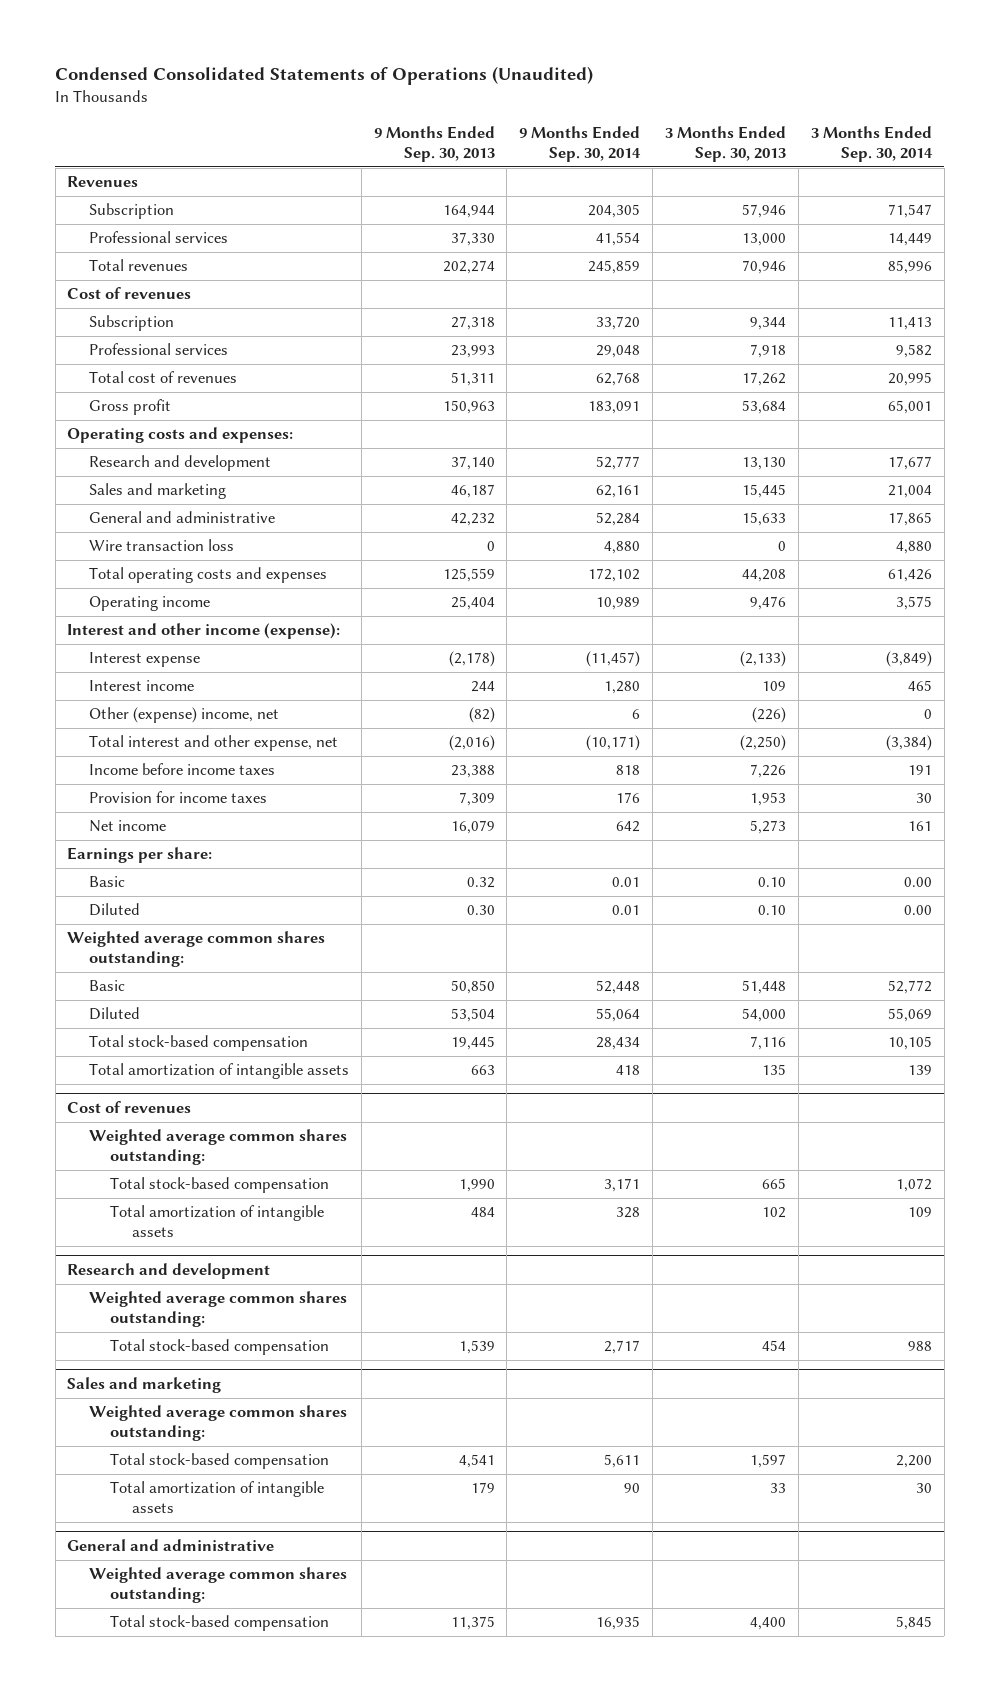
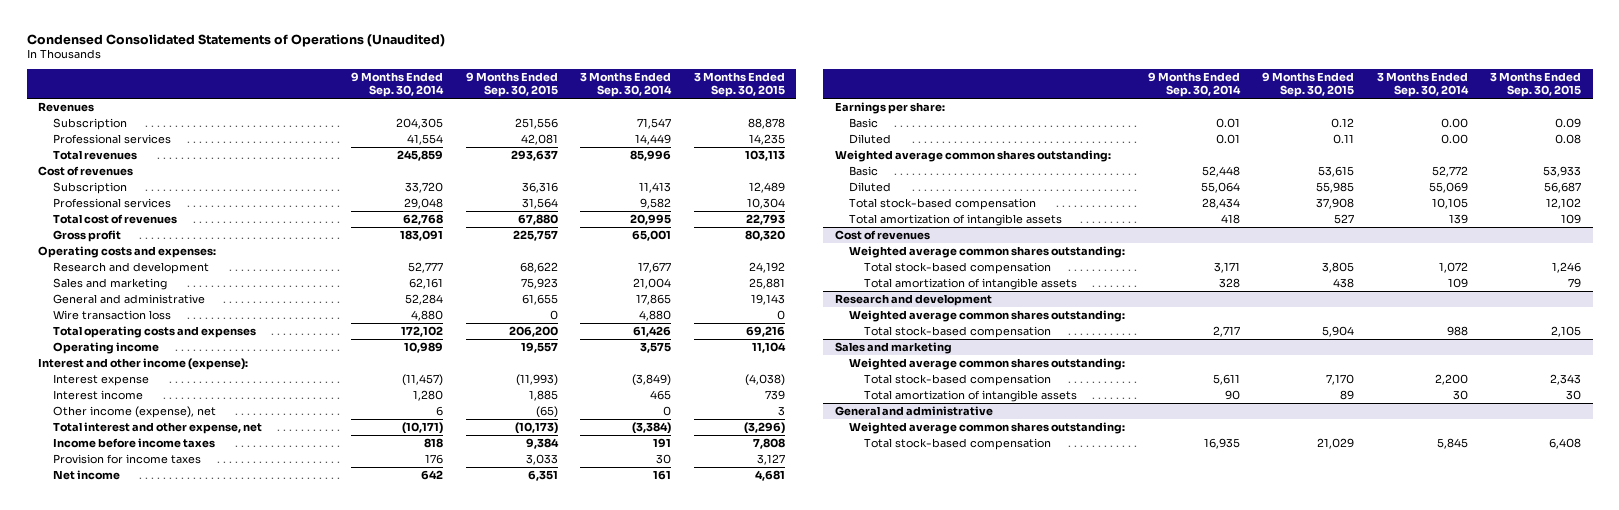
[373,125,495,162] 9 Months Ended Sep. 30, 2013 -> none
[665,125,787,162] 3 Months Ended Sep. 30, 2013 -> none
none -> [465,72,558,98] 9 Months Ended Sep. 30, 2015
none -> [693,72,785,98] 3 Months Ended Sep. 30, 2015
[88,707,279,724] Other (expense) income, net -> [52,405,216,418] Other income (expense), net

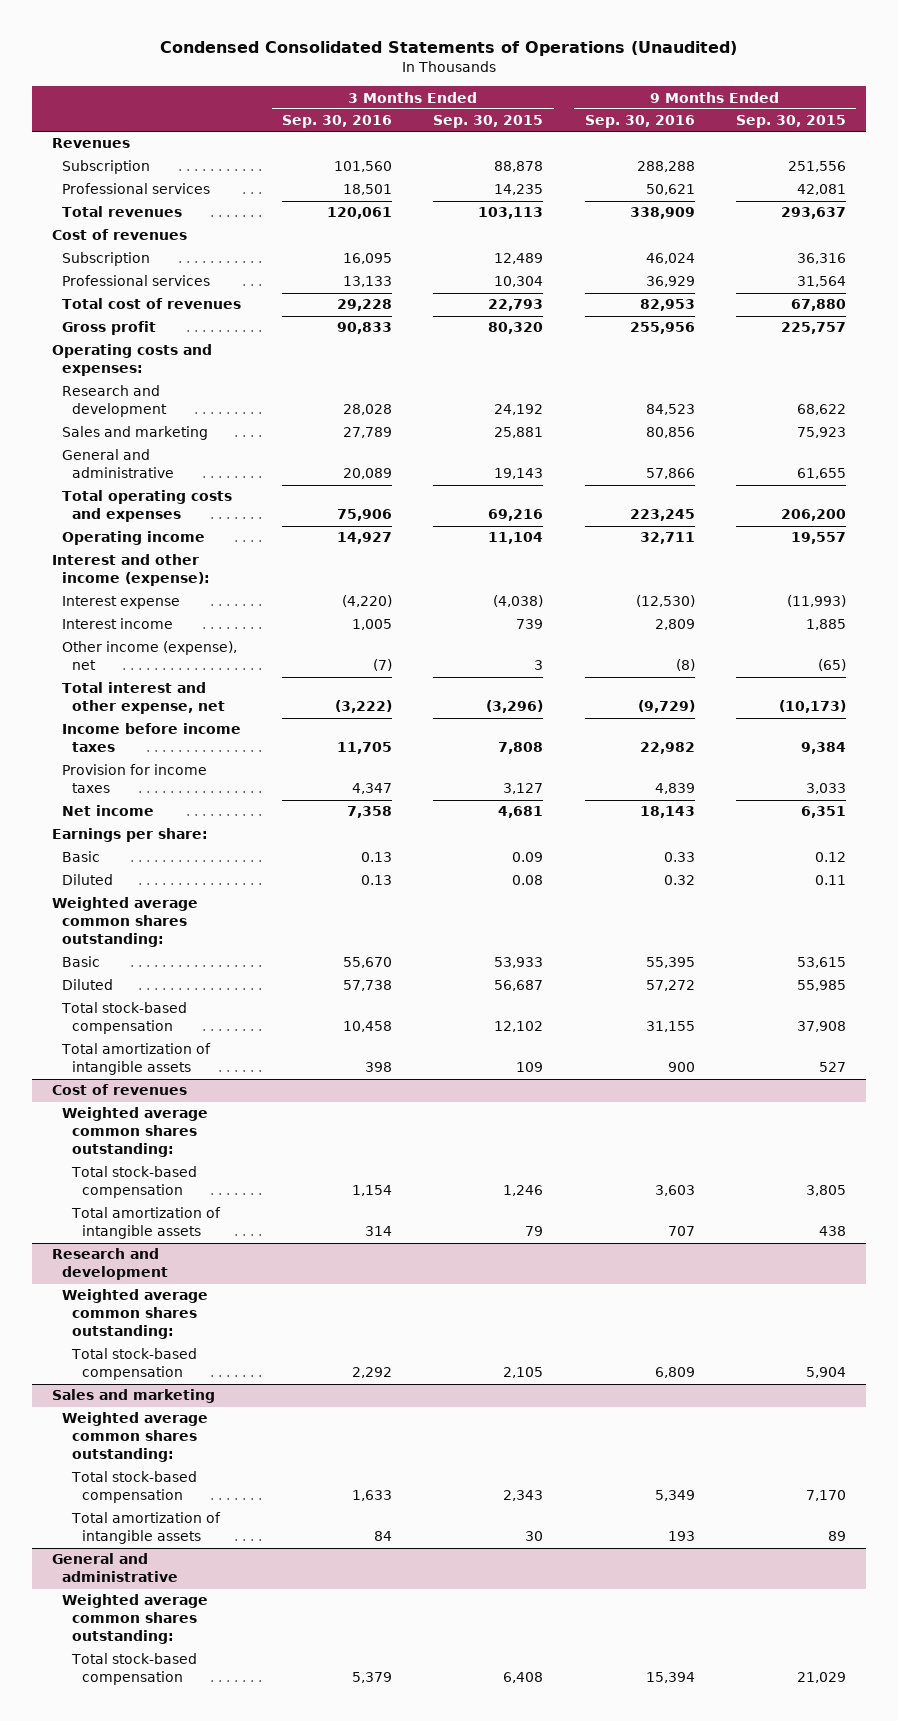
[351,72,445,98] 9 Months Ended Sep. 30, 2014 -> none
[580,72,673,98] 3 Months Ended Sep. 30, 2014 -> none
none -> [282,115,393,129] Sep. 30, 2016
none -> [584,115,695,129] Sep. 30, 2016
[52,309,171,320] Wire transaction loss -> none

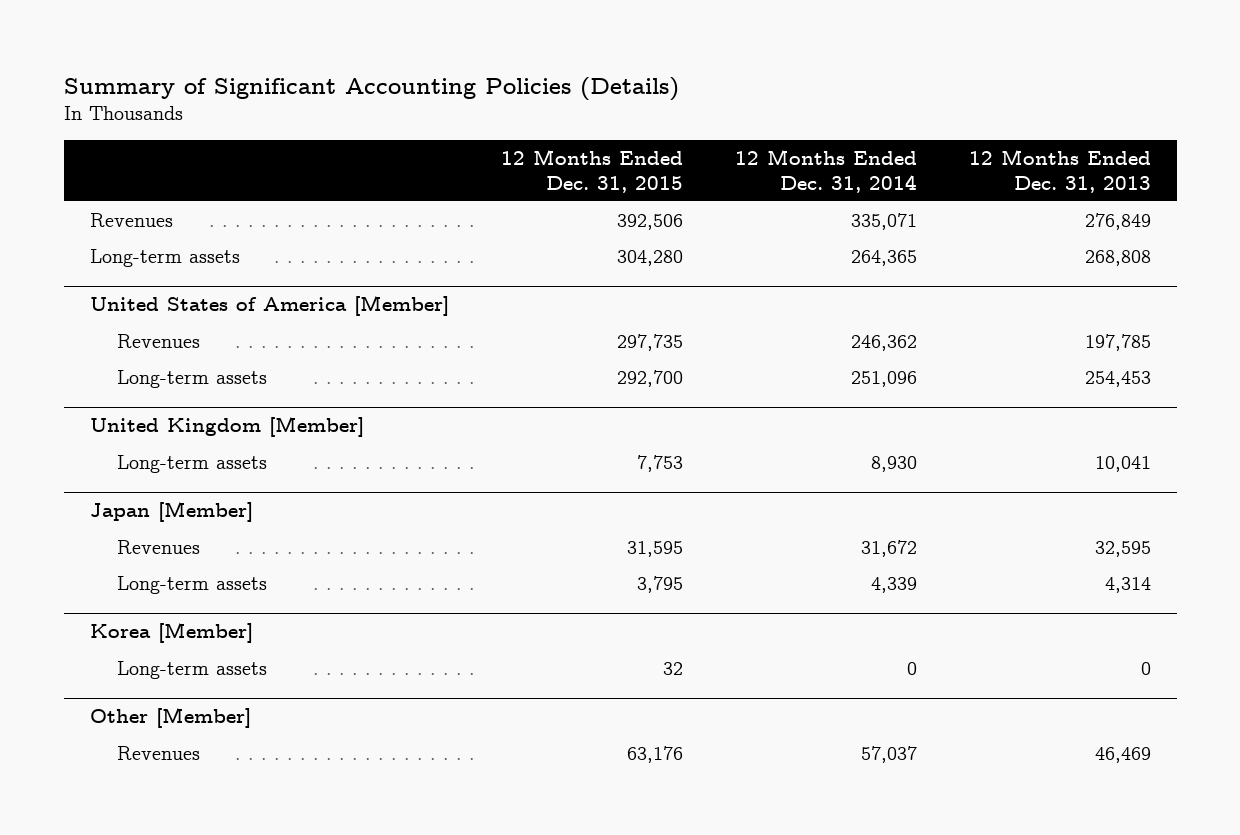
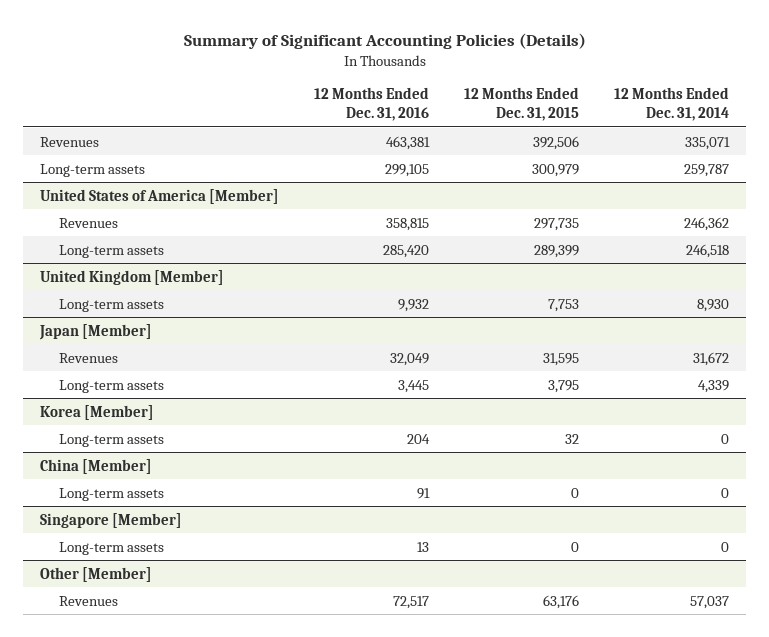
[968,148,1151,193] 12 Months Ended Dec. 31, 2013 -> none
none -> [314,87,430,122] 12 Months Ended Dec. 31, 2016
[616,249,683,266] 304,280 -> [532,163,580,177] 300,979
[850,249,917,266] 264,365 -> [684,163,730,177] 259,787
[616,369,683,387] 292,700 -> [534,244,580,258] 289,399
[850,370,917,387] 251,096 -> [686,243,730,258] 246,518
none -> [40,458,153,474] China [Member]
none -> [59,487,165,501] Long-term assets
none -> [40,512,183,528] Singapore [Member]
none -> [59,541,165,555] Long-term assets

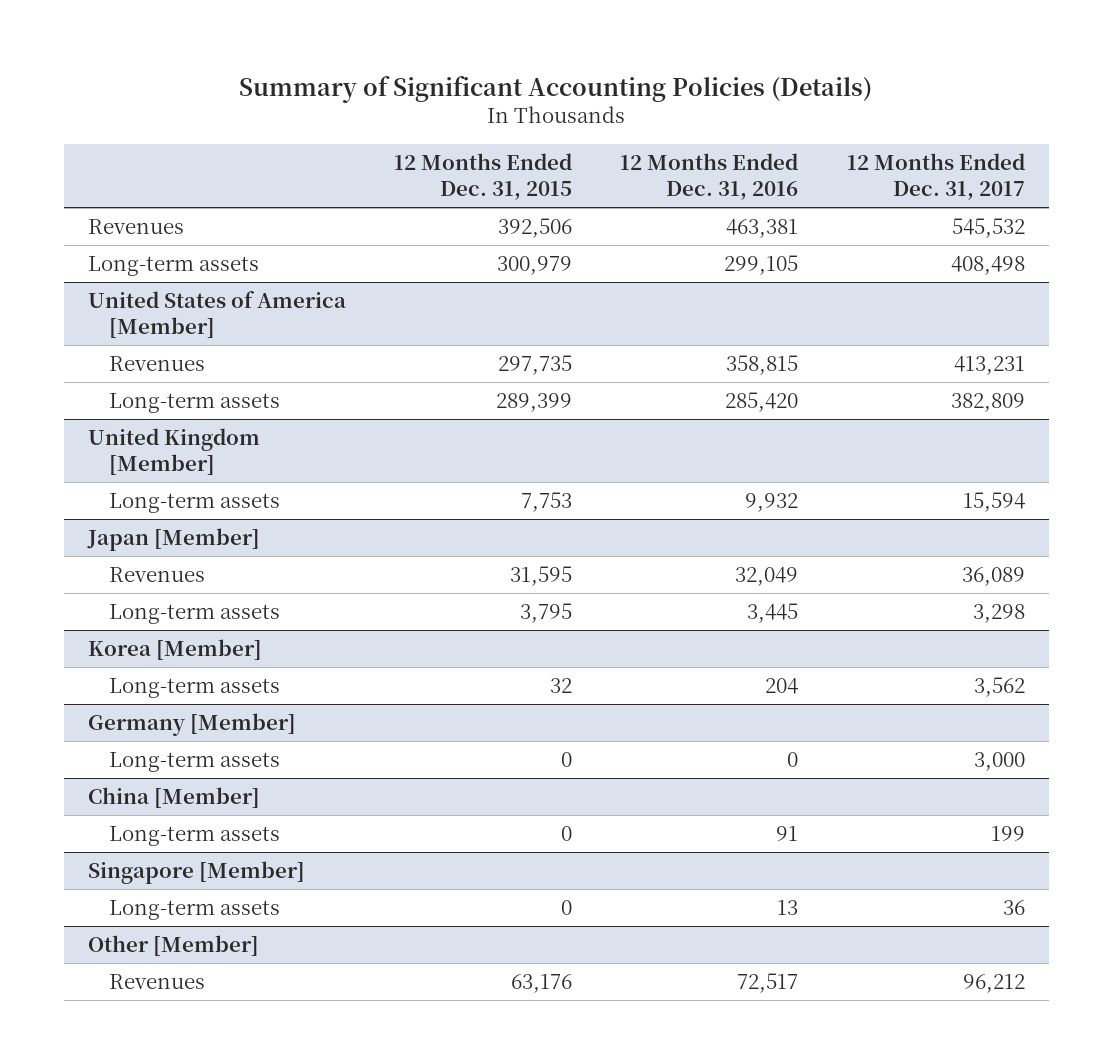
[614,87,730,122] 12 Months Ended Dec. 31, 2014 -> none
none -> [846,153,1025,200] 12 Months Ended Dec. 31, 2017
none -> [88,713,297,737] Germany [Member]
none -> [108,752,280,773] Long-term assets

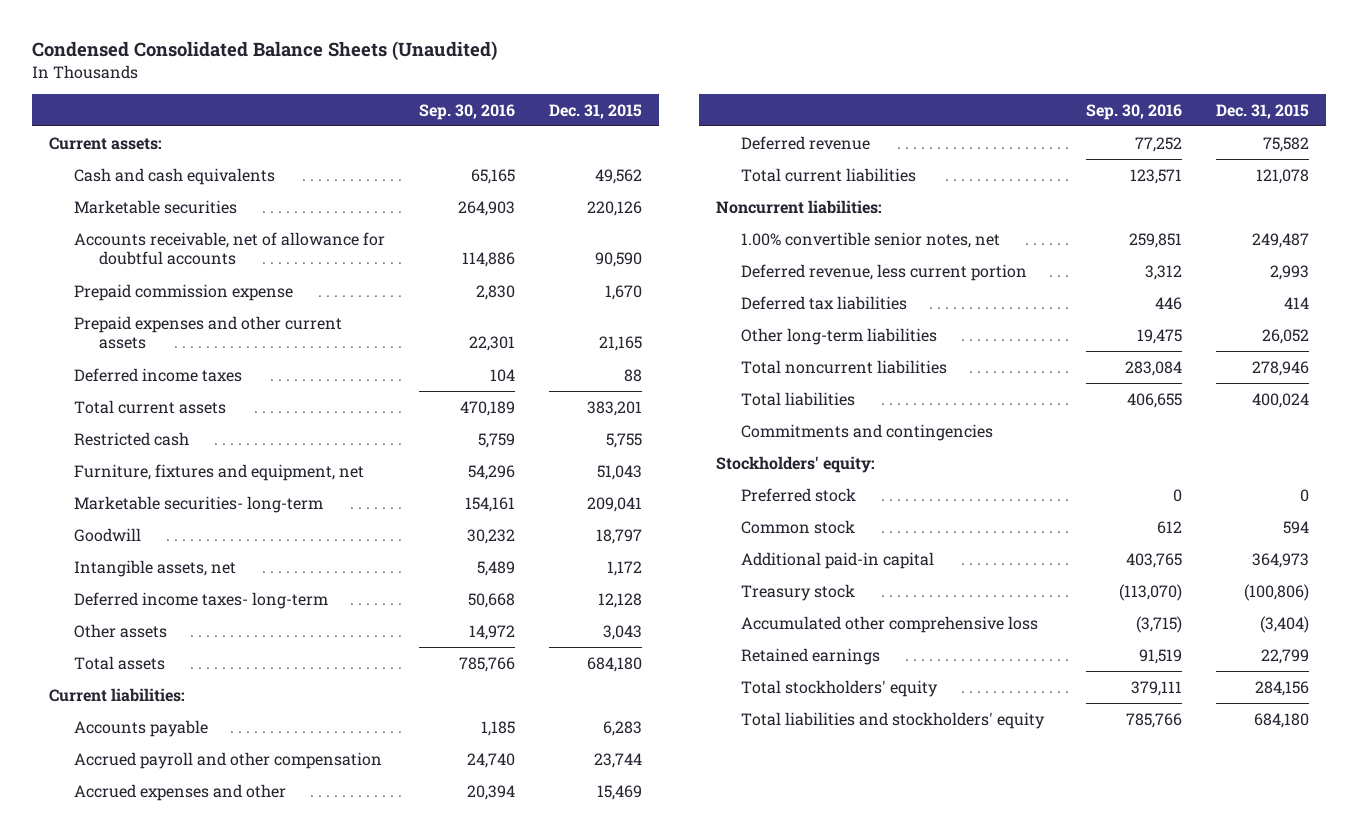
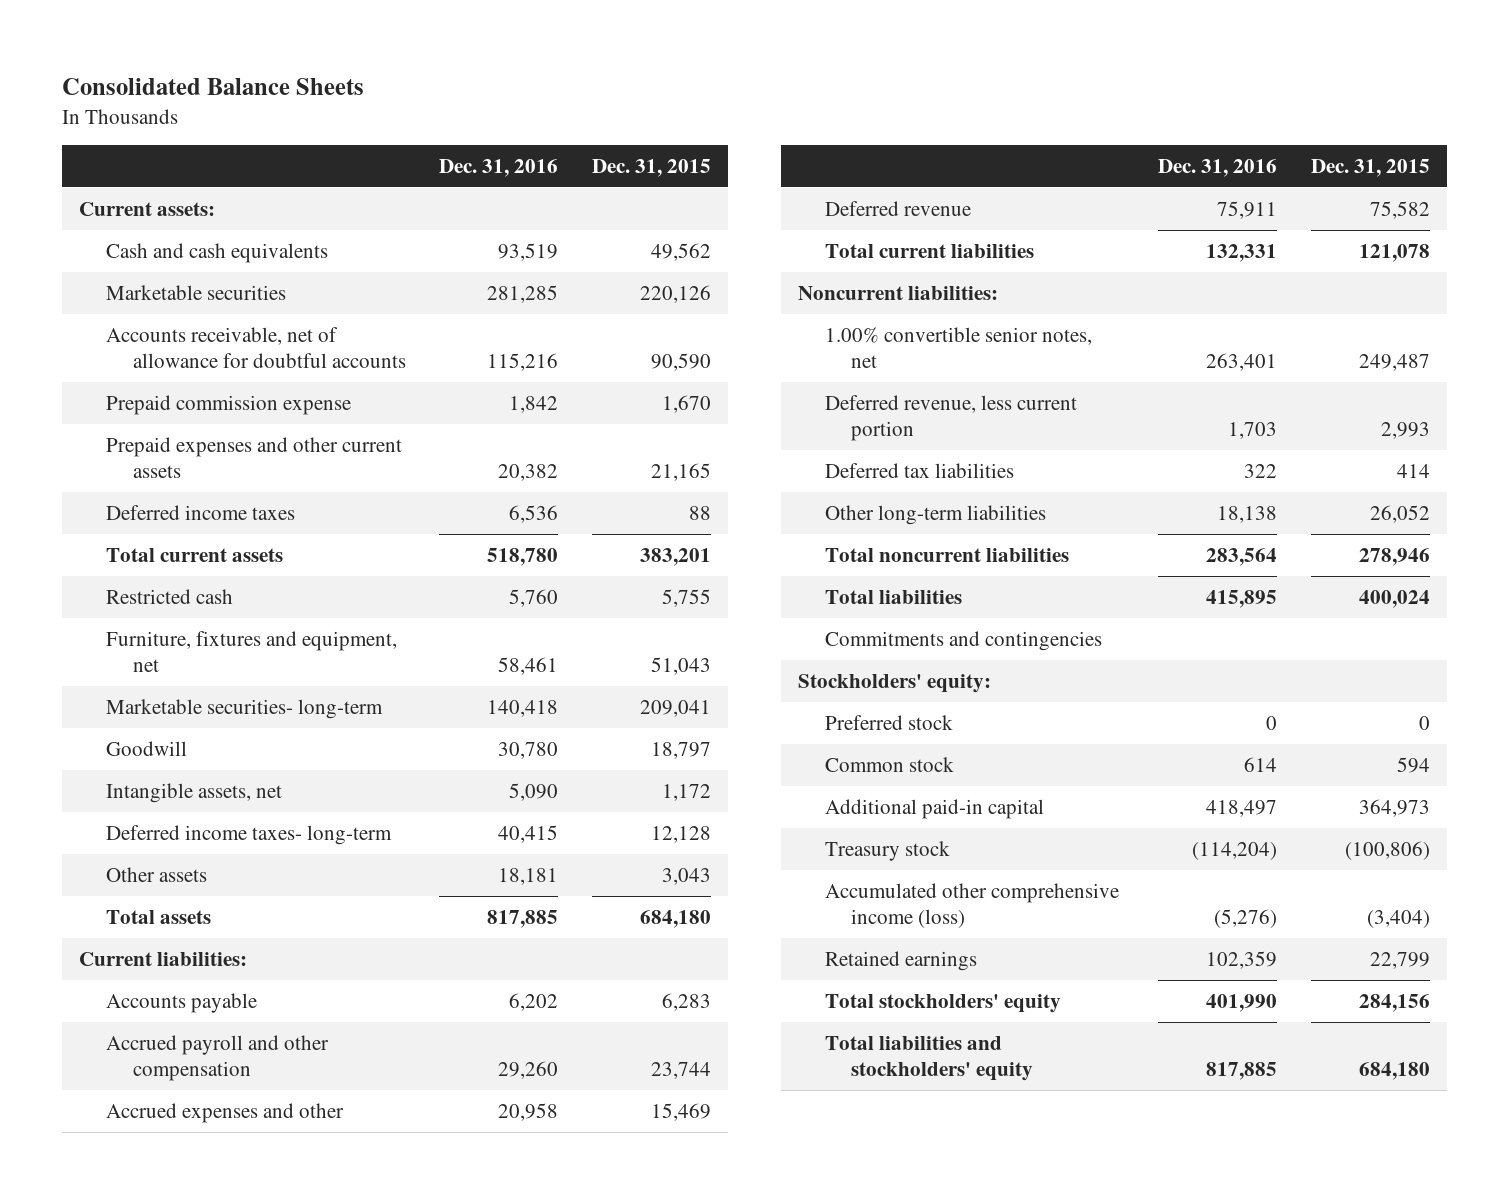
[31,41,497,62] Condensed Consolidated Balance Sheets (Unaudited) -> [62,78,365,96] Consolidated Balance Sheets
[418,103,515,120] Sep. 30, 2016 -> none
none -> [439,158,559,177] Dec. 31, 2016
[740,615,1038,633] Accumulated other comprehensive loss -> [824,882,1119,929] Accumulated other comprehensive income (loss)

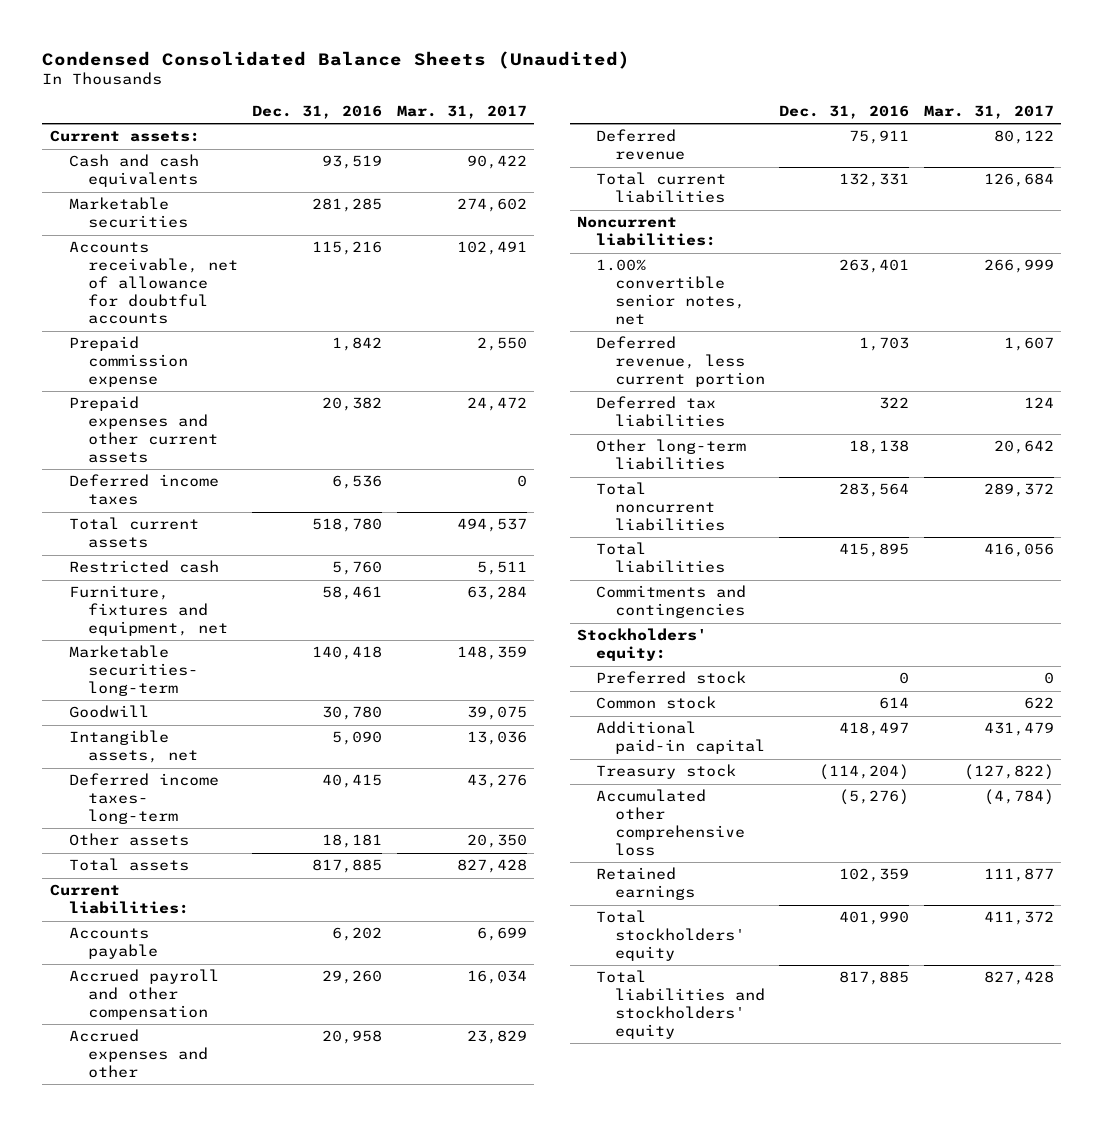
[62,78,365,96] Consolidated Balance Sheets -> [42,50,631,69] Condensed Consolidated Balance Sheets (Unaudited)
[591,158,711,177] Dec. 31, 2015 -> none
none -> [396,104,527,119] Mar. 31, 2017
[824,882,1119,929] Accumulated other comprehensive income (loss) -> [595,789,745,856] Accumulated other comprehensive loss

